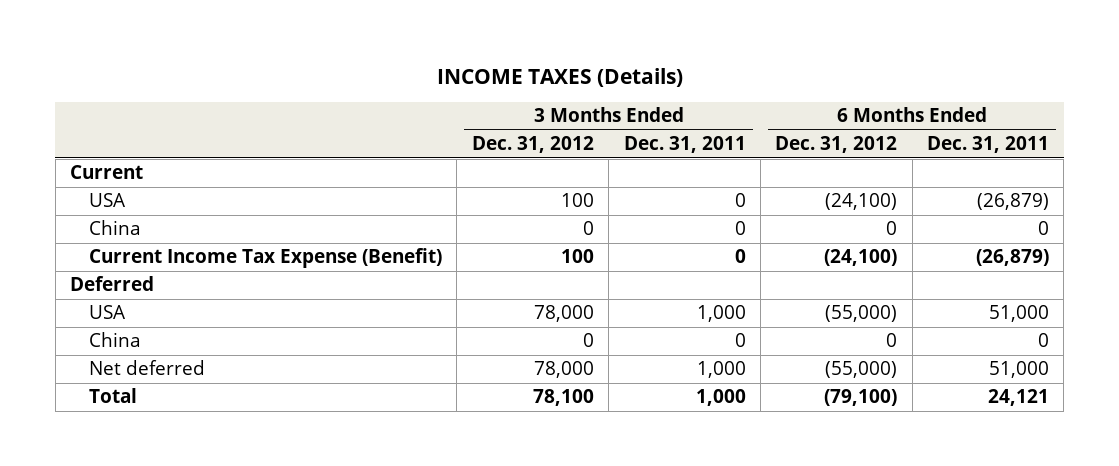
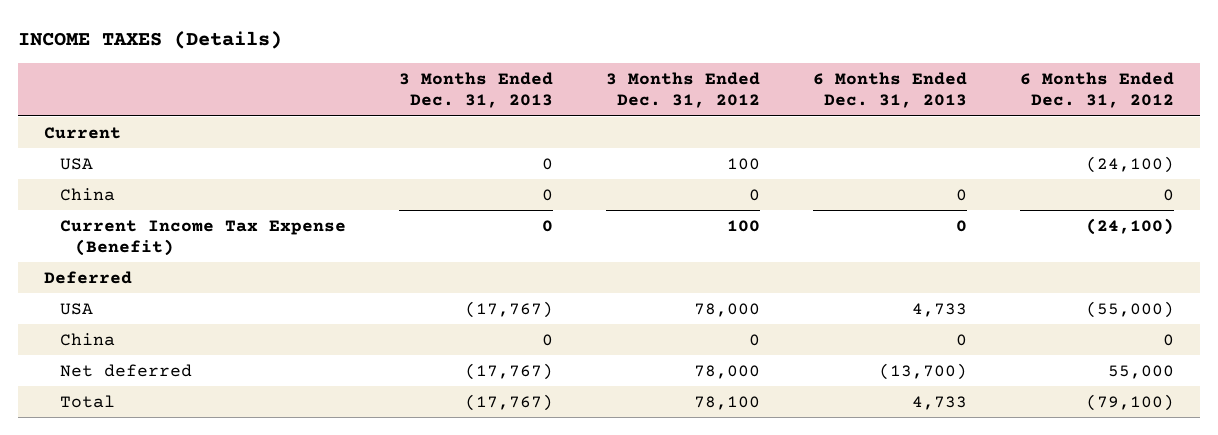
[623,136,746,154] Dec. 31, 2011 -> none
[927,136,1050,154] Dec. 31, 2011 -> none
none -> [398,72,553,109] 3 Months Ended Dec. 31, 2013
none -> [812,72,967,109] 6 Months Ended Dec. 31, 2013
[825,361,898,379] (55,000) -> [1107,364,1174,379] 55,000

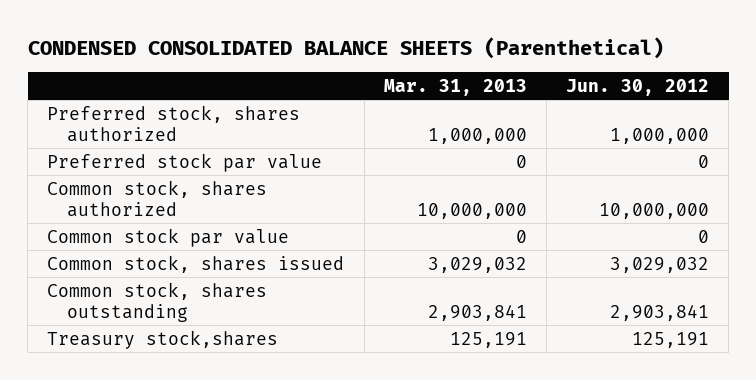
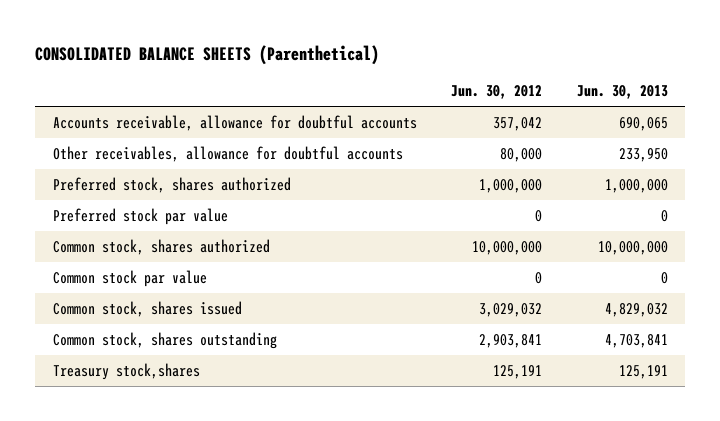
[27,36,664,59] CONDENSED CONSOLIDATED BALANCE SHEETS (Parenthetical) -> [35,44,380,65] CONSOLIDATED BALANCE SHEETS (Parenthetical)
[383,78,527,96] Mar. 31, 2013 -> none
none -> [576,85,668,100] Jun. 30, 2013
none -> [52,114,417,131] Accounts receivable, allowance for doubtful accounts
none -> [52,145,403,162] Other receivables, allowance for doubtful accounts

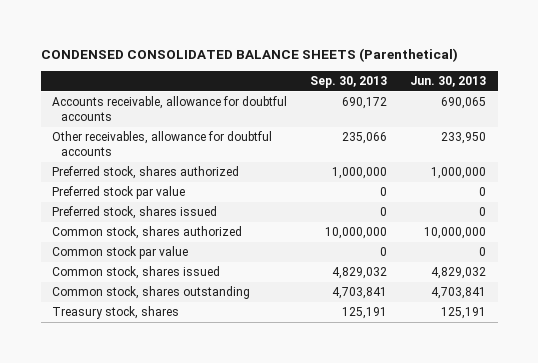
[35,44,380,65] CONSOLIDATED BALANCE SHEETS (Parenthetical) -> [40,47,458,62] CONDENSED CONSOLIDATED BALANCE SHEETS (Parenthetical)
[451,85,543,100] Jun. 30, 2012 -> none
none -> [310,75,388,88] Sep. 30, 2013
none -> [52,206,218,220] Preferred stock, shares issued
[52,362,200,380] Treasury stock,shares -> [52,306,180,320] Treasury stock, shares

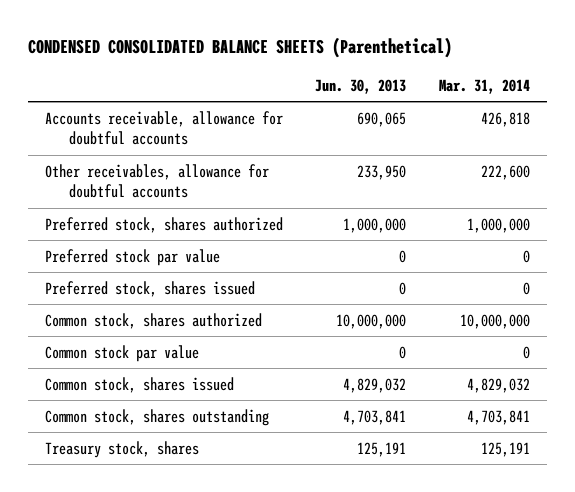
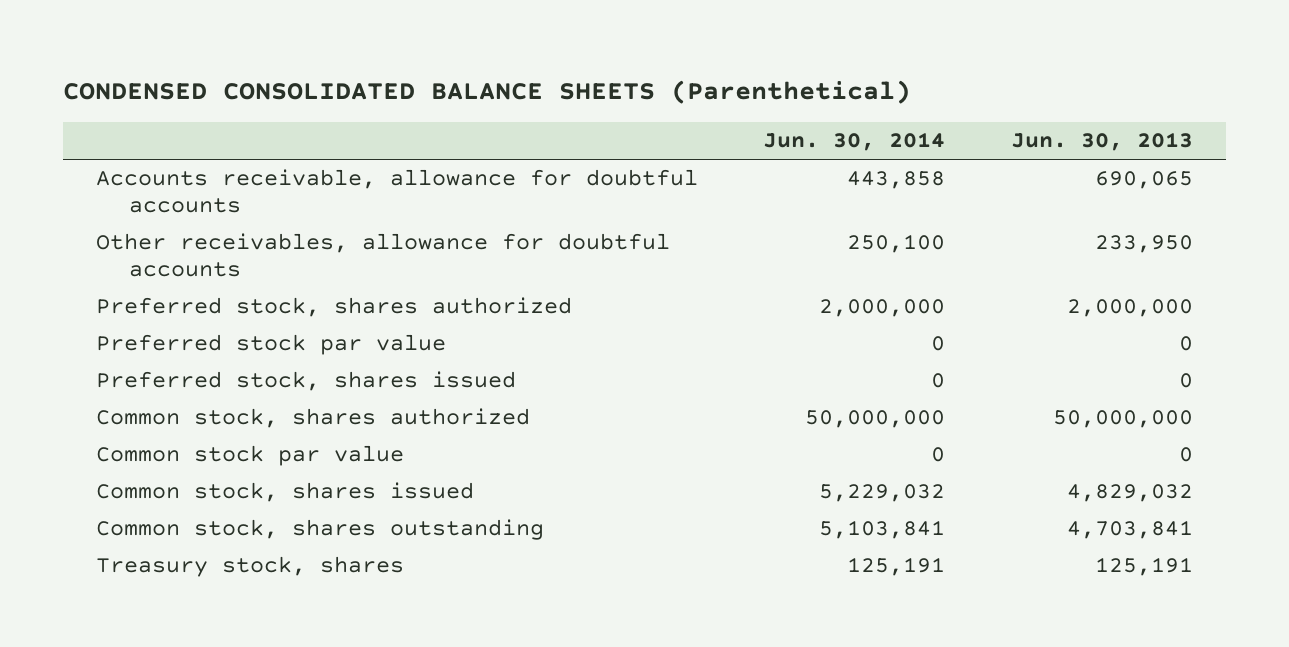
[439,78,531,94] Mar. 31, 2014 -> none
none -> [763,132,946,152] Jun. 30, 2014
[343,217,407,233] 1,000,000 -> [1067,299,1194,318] 2,000,000
[336,313,407,329] 10,000,000 -> [1053,410,1194,429] 50,000,000

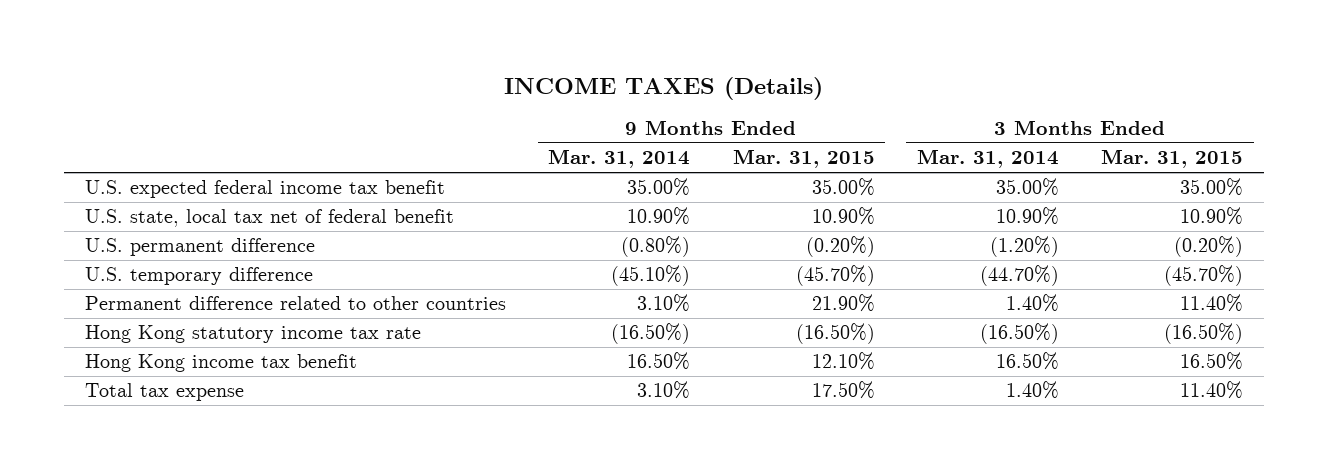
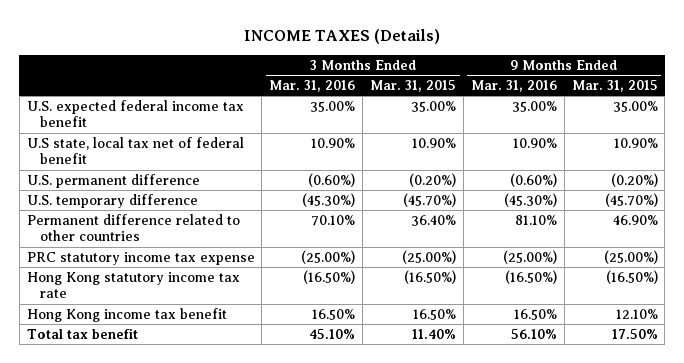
[548,149,691,169] Mar. 31, 2014 -> none
[916,149,1059,169] Mar. 31, 2014 -> none
none -> [269,80,356,93] Mar. 31, 2016
none -> [470,80,557,93] Mar. 31, 2016
[85,209,455,228] U.S. state, local tax net of federal benefit -> [26,136,244,165] U.S state, local tax net of federal benefit
[811,294,875,313] 21.90% -> [612,214,658,225] 46.90%
[1180,294,1244,313] 11.40% -> [411,214,457,226] 36.40%
none -> [26,251,255,265] PRC statutory income tax expense
[85,383,245,402] Total tax expense -> [26,327,138,339] Total tax benefit

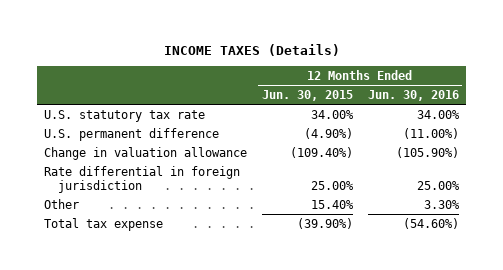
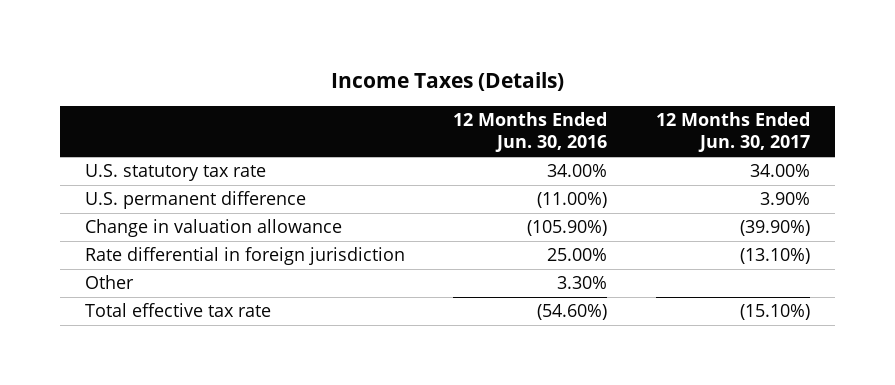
[163,43,340,56] INCOME TAXES (Details) -> [331,72,565,92] Income Taxes (Details)
[262,89,354,101] Jun. 30, 2015 -> none
none -> [656,112,811,153] 12 Months Ended Jun. 30, 2017
[44,217,164,231] Total tax expense -> [84,303,271,318] Total effective tax rate

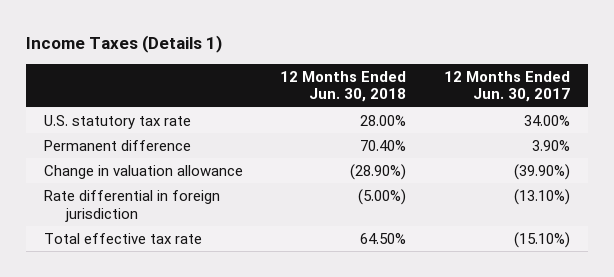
[331,72,565,92] Income Taxes (Details) -> [25,34,222,53] Income Taxes (Details 1)
[453,112,608,153] 12 Months Ended Jun. 30, 2016 -> none
none -> [280,70,407,103] 12 Months Ended Jun. 30, 2018
[84,191,306,210] U.S. permanent difference -> [44,140,192,152] Permanent difference
[84,275,134,290] Other -> none

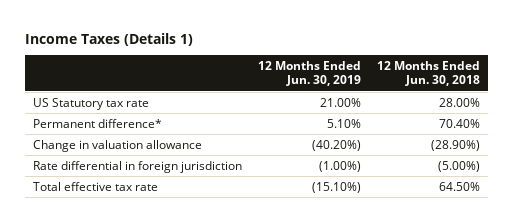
[443,70,570,103] 12 Months Ended Jun. 30, 2017 -> none
none -> [258,61,362,87] 12 Months Ended Jun. 30, 2019
[44,115,192,130] U.S. statutory tax rate -> [33,97,150,110] US Statutory tax rate
[44,140,192,152] Permanent difference -> [33,118,163,128] Permanent difference*

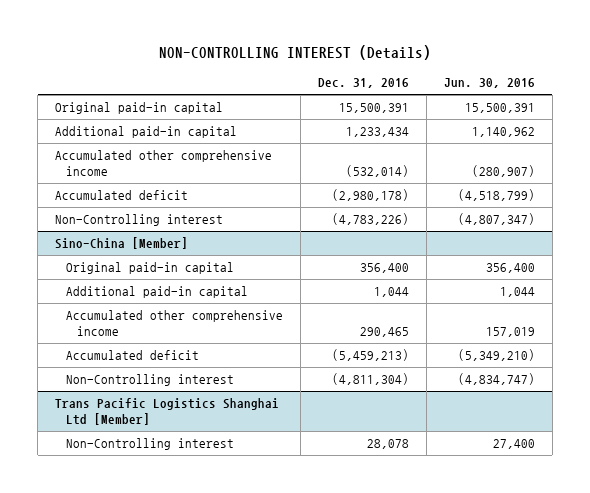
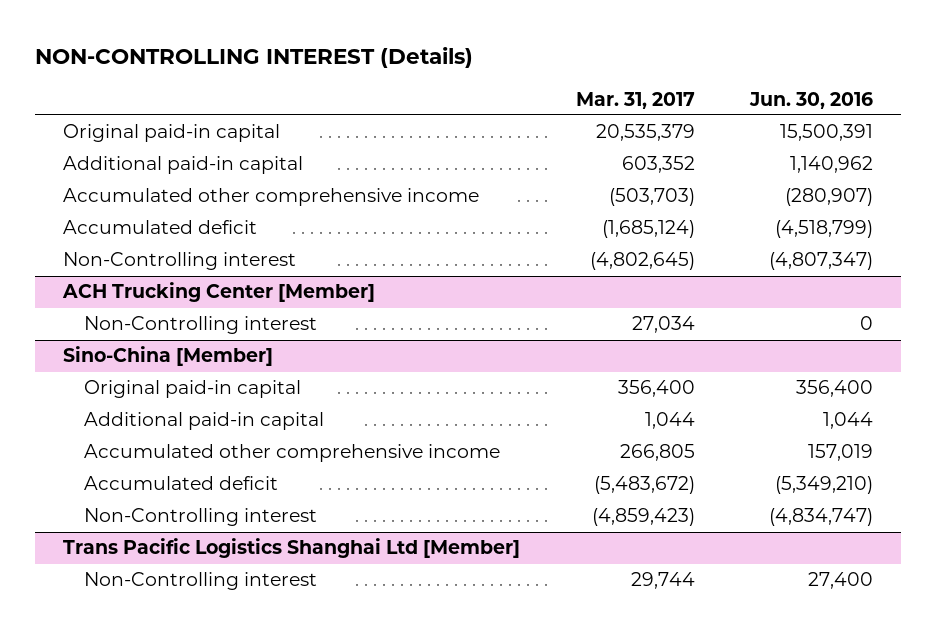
[317,78,409,89] Dec. 31, 2016 -> none
none -> [575,91,695,109] Mar. 31, 2017
none -> [62,282,376,303] ACH Trucking Center [Member]
none -> [84,316,318,335] Non-Controlling interest

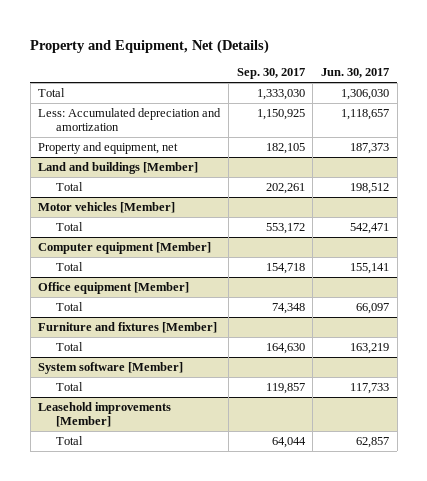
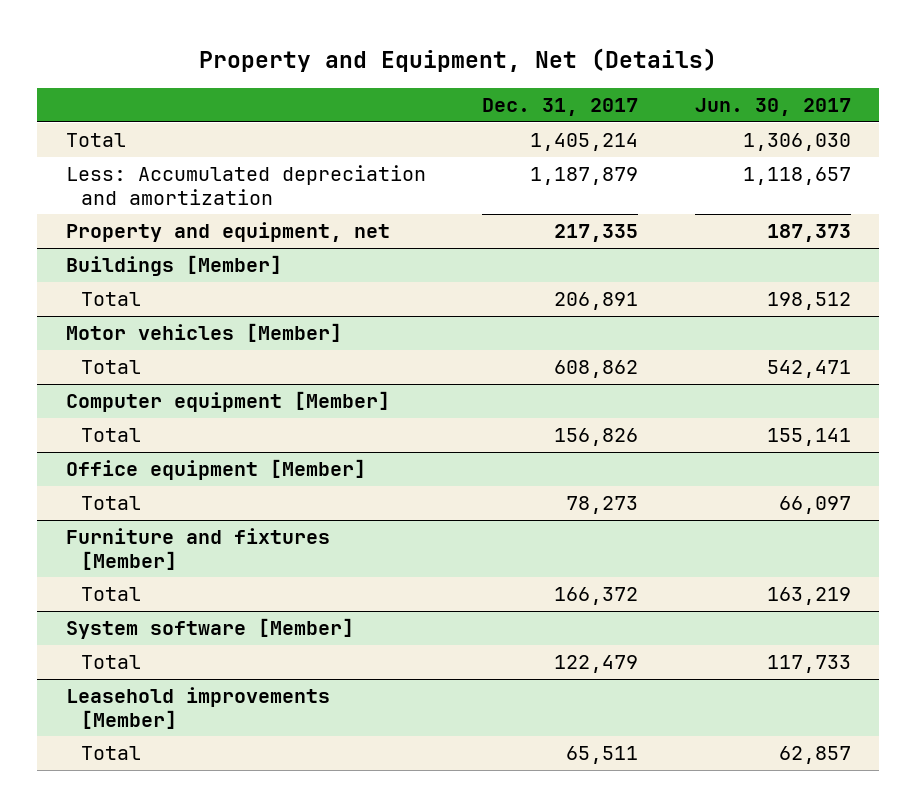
[236,68,305,80] Sep. 30, 2017 -> none
none -> [482,98,639,117] Dec. 31, 2017
[38,161,199,174] Land and buildings [Member] -> [65,255,282,277] Buildings [Member]

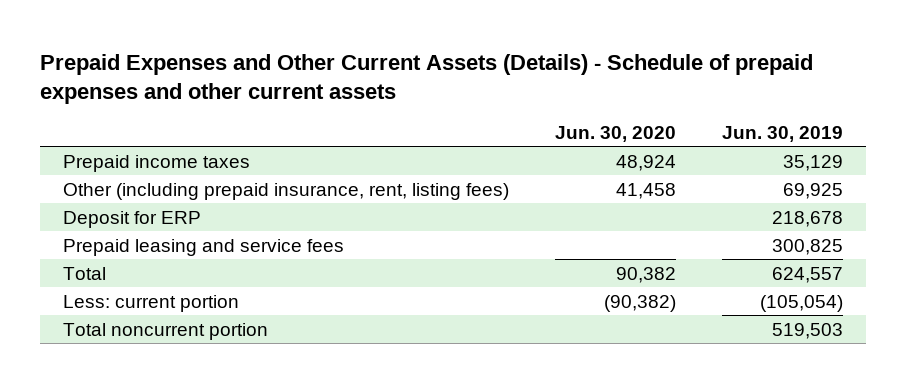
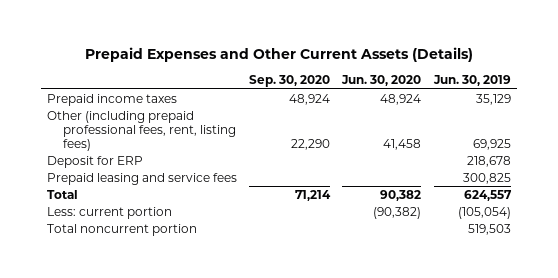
[39,53,813,105] Prepaid Expenses and Other Current Assets (Details) - Schedule of prepaid expenses and other current assets -> [84,47,473,63] Prepaid Expenses and Other Current Assets (Details)
none -> [249,75,331,88] Sep. 30, 2020
[62,182,509,200] Other (including prepaid insurance, rent, listing fees) -> [46,110,236,152] Other (including prepaid professional fees, rent, listing fees)

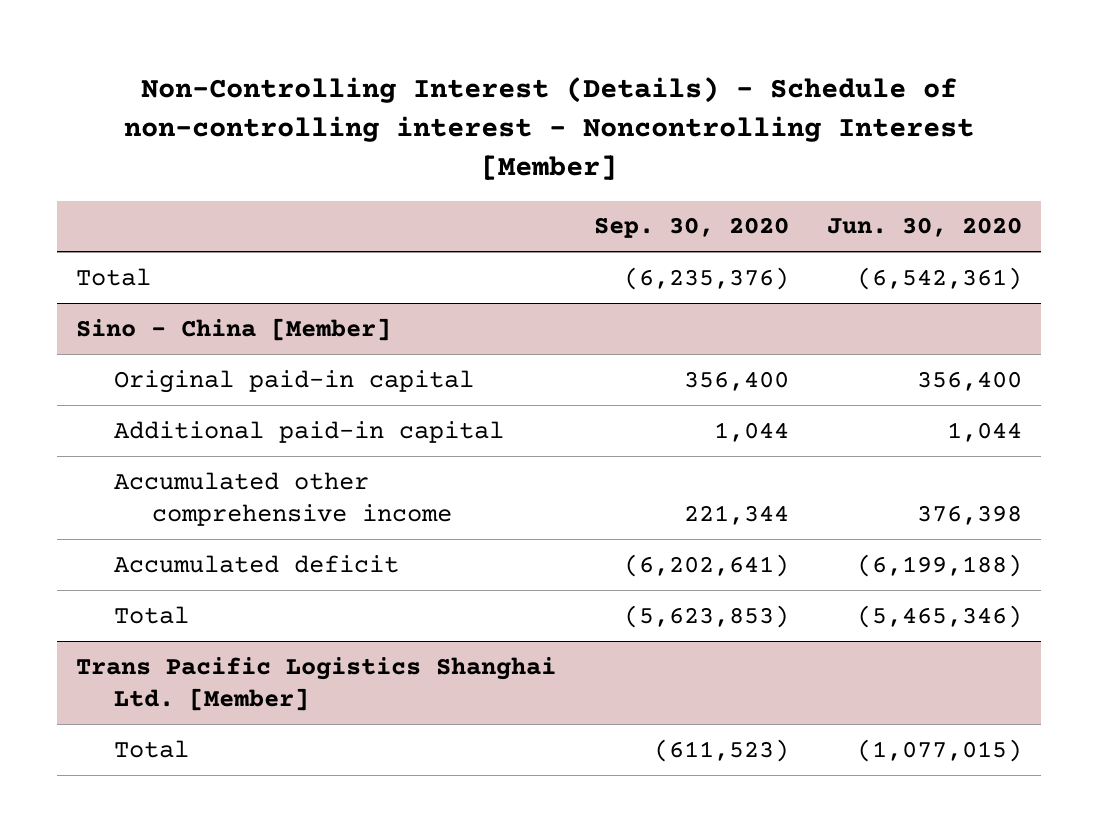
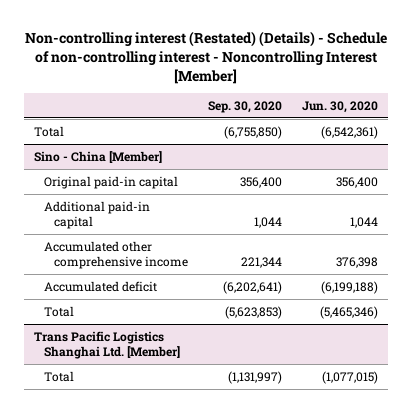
[124,76,975,181] Non-Controlling Interest (Details) - Schedule of non-controlling interest - Noncontrolling Interest [Member] -> [24,30,387,84] Non-controlling interest (Restated) (Details) - Schedule of non-controlling interest - Noncontrolling Interest [Member]
[624,266,790,290] (6,235,376) -> [223,125,282,139] (6,755,850)
[654,738,790,762] (611,523) -> [227,370,282,384] (1,131,997)

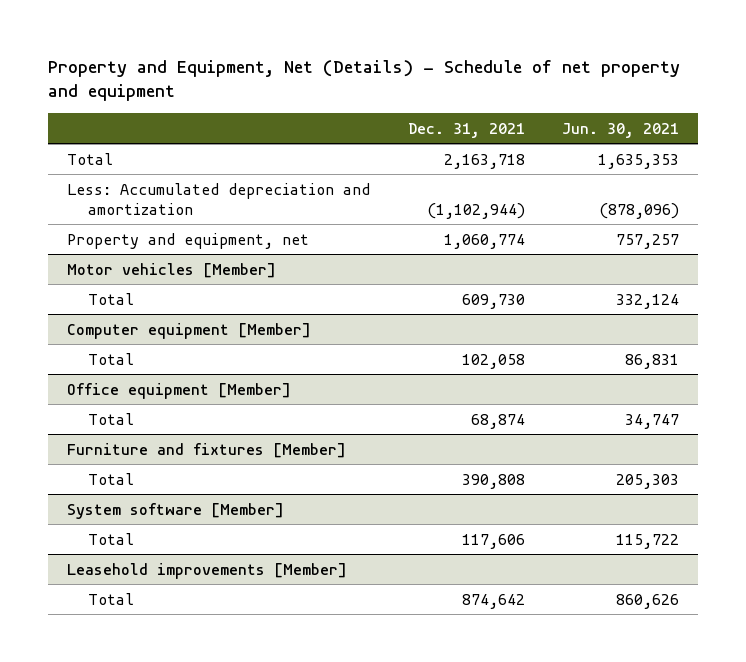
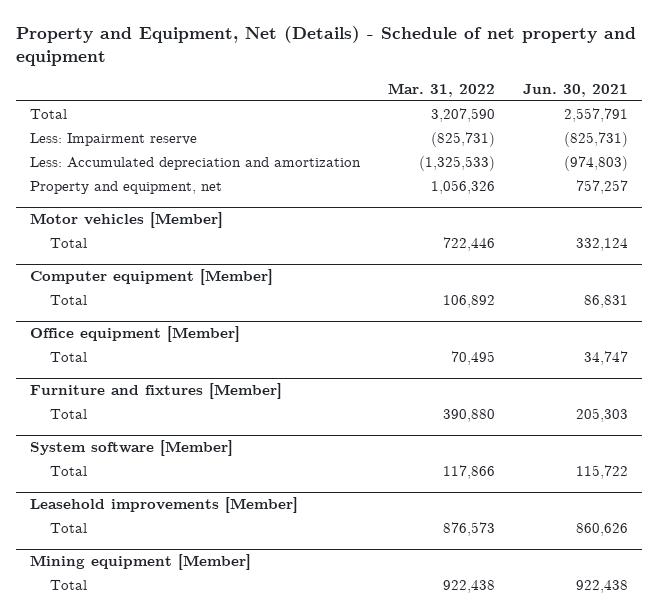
[407,122,525,138] Dec. 31, 2021 -> none
none -> [388,82,496,97] Mar. 31, 2022
[598,153,680,169] 1,635,353 -> [564,107,629,122] 2,557,791
none -> [30,132,198,146] Less: Impairment reserve
[599,202,680,219] (878,096) -> [564,155,629,171] (974,803)
none -> [30,554,252,571] Mining equipment [Member]
none -> [50,579,88,590] Total

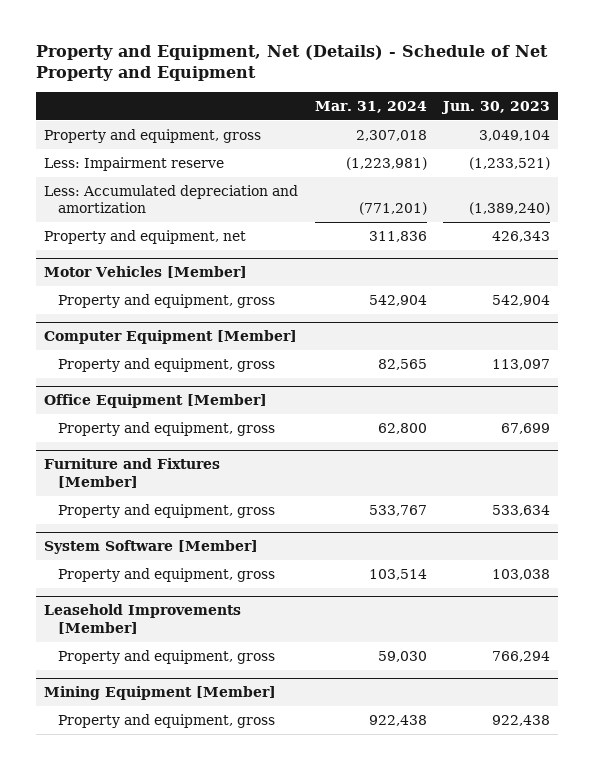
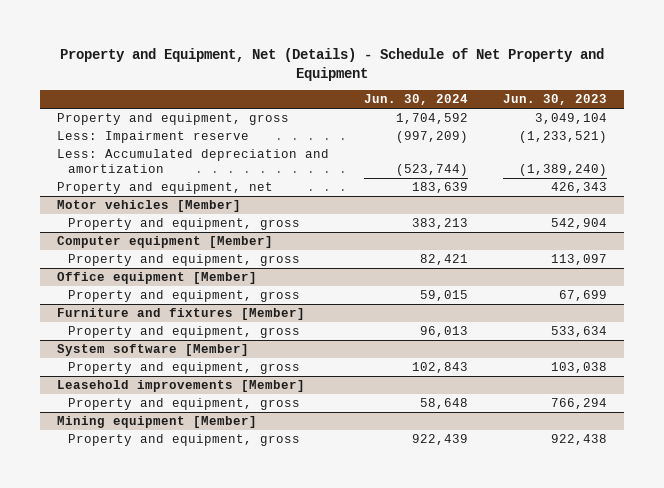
[314,100,427,113] Mar. 31, 2024 -> none
none -> [363,94,468,106] Jun. 30, 2024
[44,266,248,279] Motor Vehicles [Member] -> [57,200,242,213] Motor vehicles [Member]
[44,330,298,345] Computer Equipment [Member] -> [57,236,274,249] Computer equipment [Member]
[44,394,268,409] Office Equipment [Member] -> [57,272,258,285] Office equipment [Member]
[44,458,221,488] Furniture and Fixtures [Member] -> [57,308,306,321] Furniture and fixtures [Member]
[44,540,259,555] System Software [Member] -> [57,344,250,357] System software [Member]
[44,604,242,634] Leasehold Improvements [Member] -> [57,380,306,393] Leasehold improvements [Member]
[44,686,277,701] Mining Equipment [Member] -> [57,416,258,429] Mining equipment [Member]

